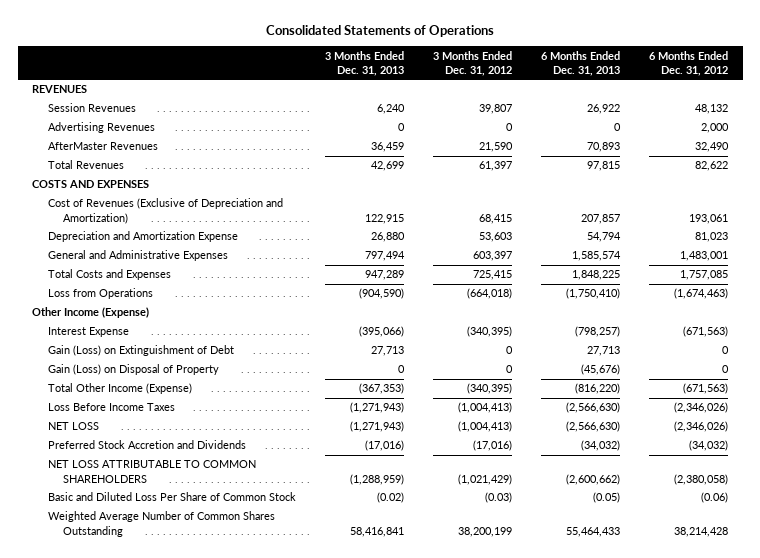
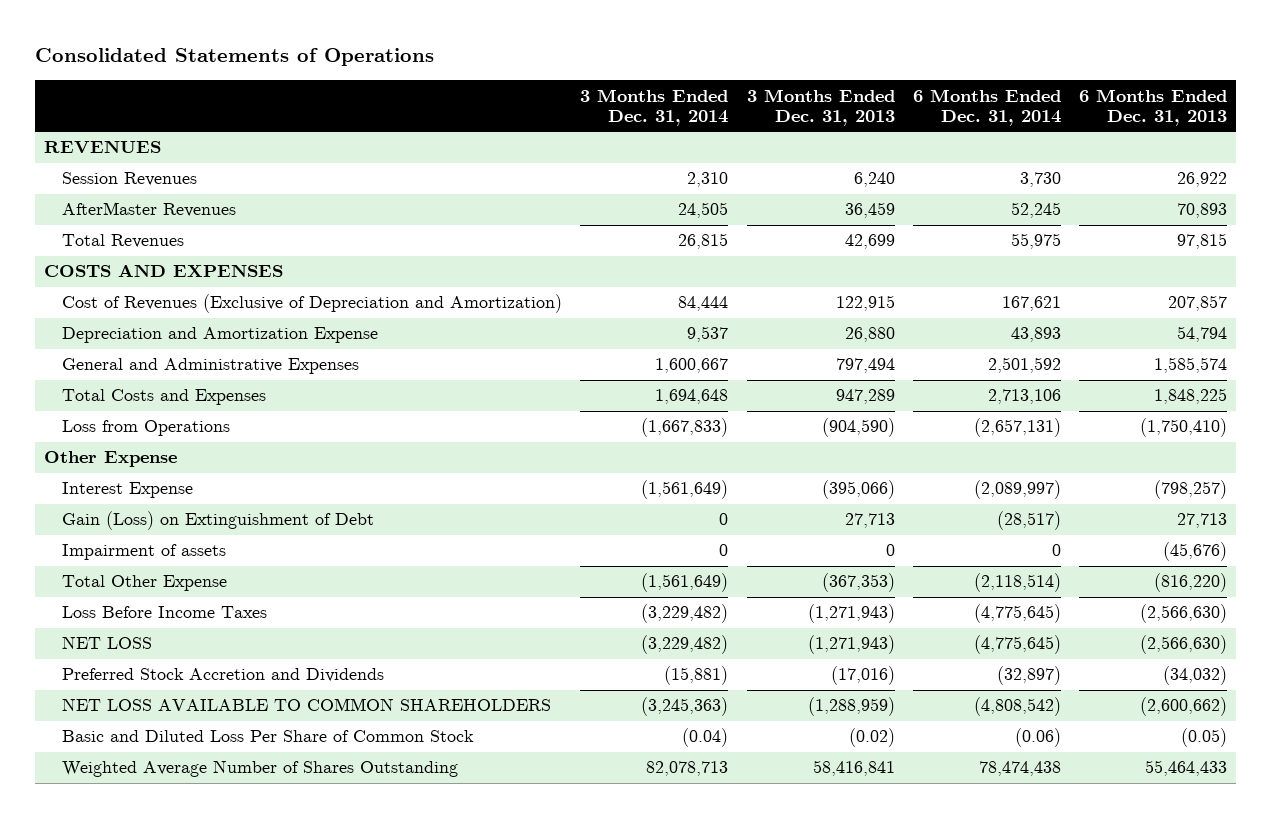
[432,50,512,77] 3 Months Ended Dec. 31, 2012 -> none
[649,50,729,77] 6 Months Ended Dec. 31, 2012 -> none
none -> [580,88,729,127] 3 Months Ended Dec. 31, 2014
none -> [912,88,1061,127] 6 Months Ended Dec. 31, 2014
[47,122,155,134] Advertising Revenues -> none
[32,307,150,319] Other Income (Expense) -> [44,451,178,468] Other Expense
[47,364,219,376] Gain (Loss) on Disposal of Property -> [62,544,227,561] Impairment of assets
[47,383,192,395] Total Other Income (Expense) -> [62,575,228,592] Total Other Expense
[47,460,256,483] NET LOSS ATTRIBUTABLE TO COMMON SHAREHOLDERS -> [62,698,552,712] NET LOSS AVAILABLE TO COMMON SHAREHOLDERS
[47,511,275,537] Weighted Average Number of Common Shares Outstanding -> [62,760,459,778] Weighted Average Number of Shares Outstanding

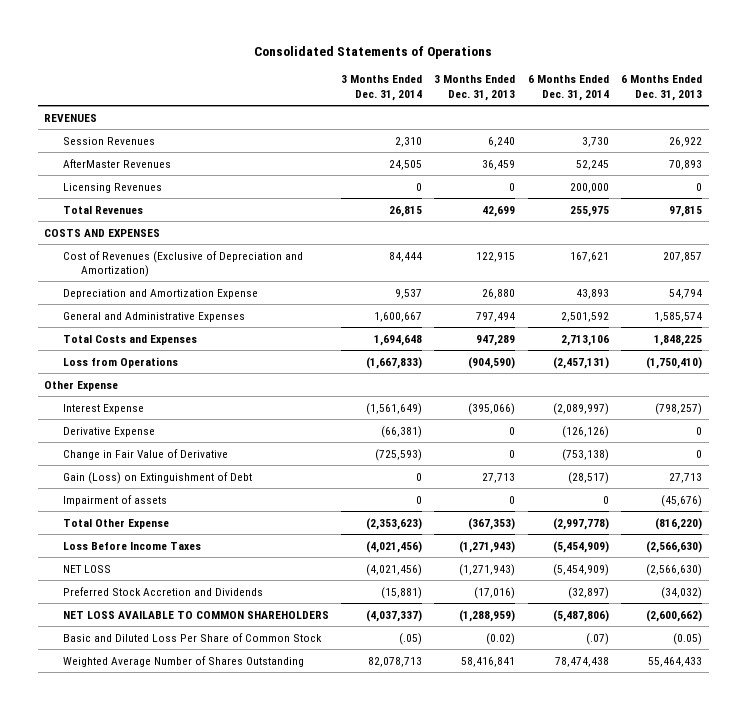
none -> [62,182,162,193] Licensing Revenues
[1010,233,1061,250] 55,975 -> [569,205,609,217] 255,975
[973,418,1061,438] (2,657,131) -> [552,356,609,369] (2,457,131)
none -> [62,426,155,437] Derivative Expense
none -> [62,448,228,460] Change in Fair Value of Derivative
[641,573,729,593] (1,561,649) -> [366,517,423,530] (2,353,623)
[973,573,1061,593] (2,118,514) -> [552,517,609,530] (2,997,778)
[641,604,729,624] (3,229,482) -> [366,540,423,553] (4,021,456)
[973,604,1061,624] (4,775,645) -> [552,540,609,553] (5,454,909)
[641,635,729,655] (3,229,482) -> [366,563,423,576] (4,021,456)
[973,635,1061,655] (4,775,645) -> [552,563,609,576] (5,454,909)
[641,697,729,717] (3,245,363) -> [366,609,423,622] (4,037,337)
[973,697,1061,717] (4,808,542) -> [552,609,609,622] (5,487,806)
[682,728,729,748] (0.04) -> [399,632,423,645] (.05)
[1014,728,1061,748] (0.06) -> [585,632,609,645] (.07)

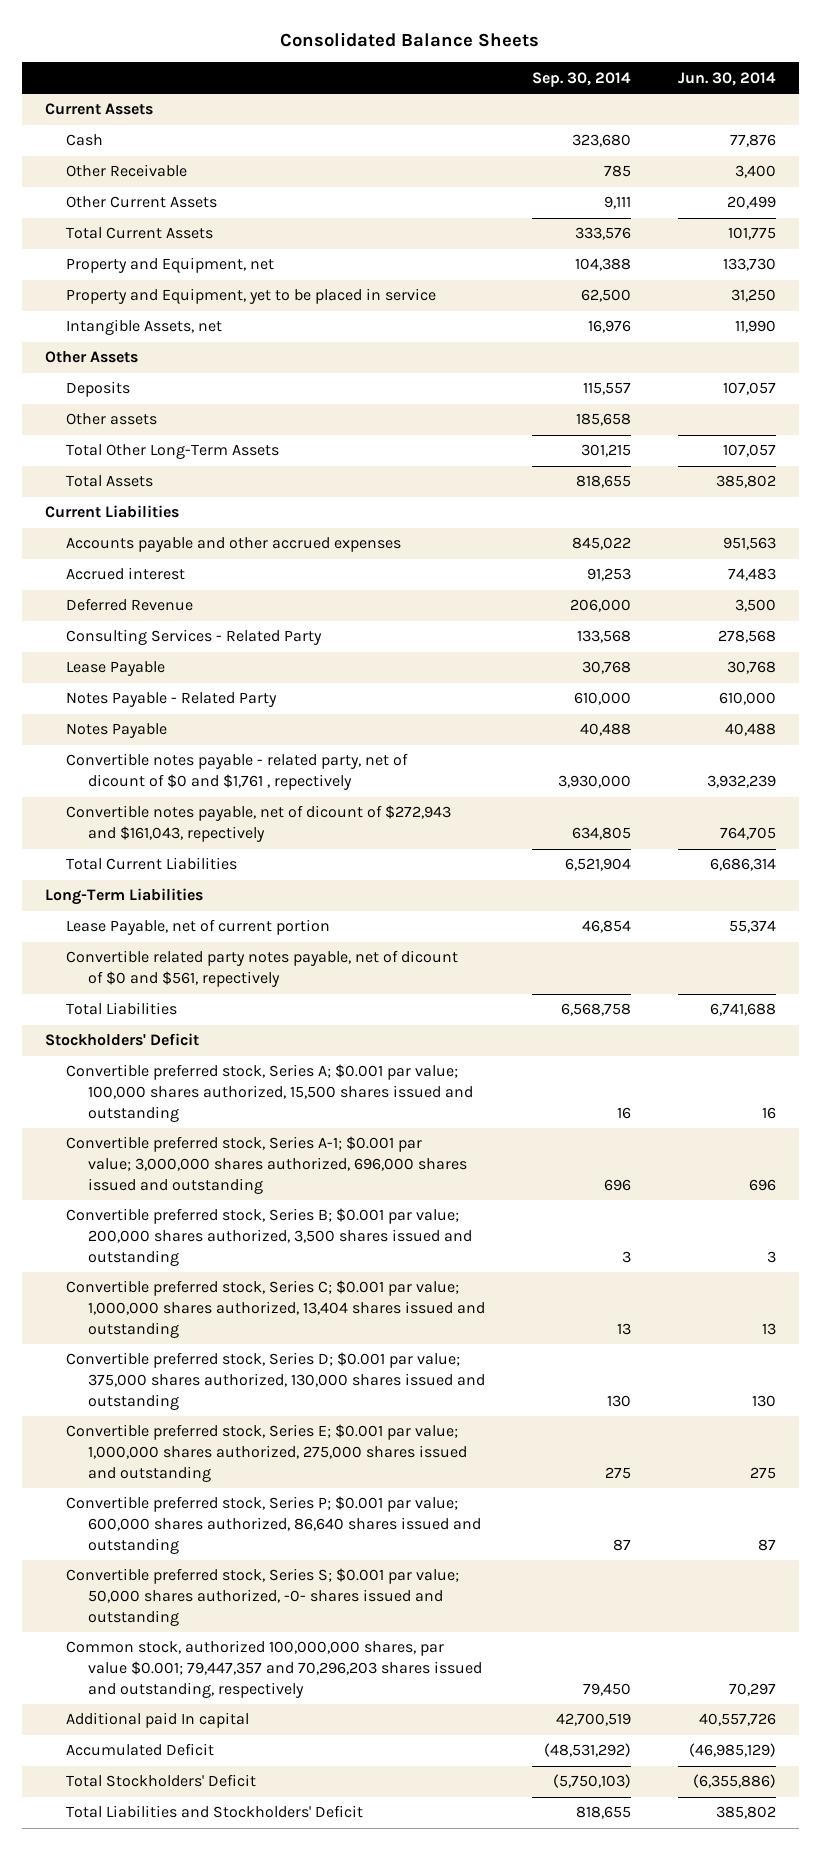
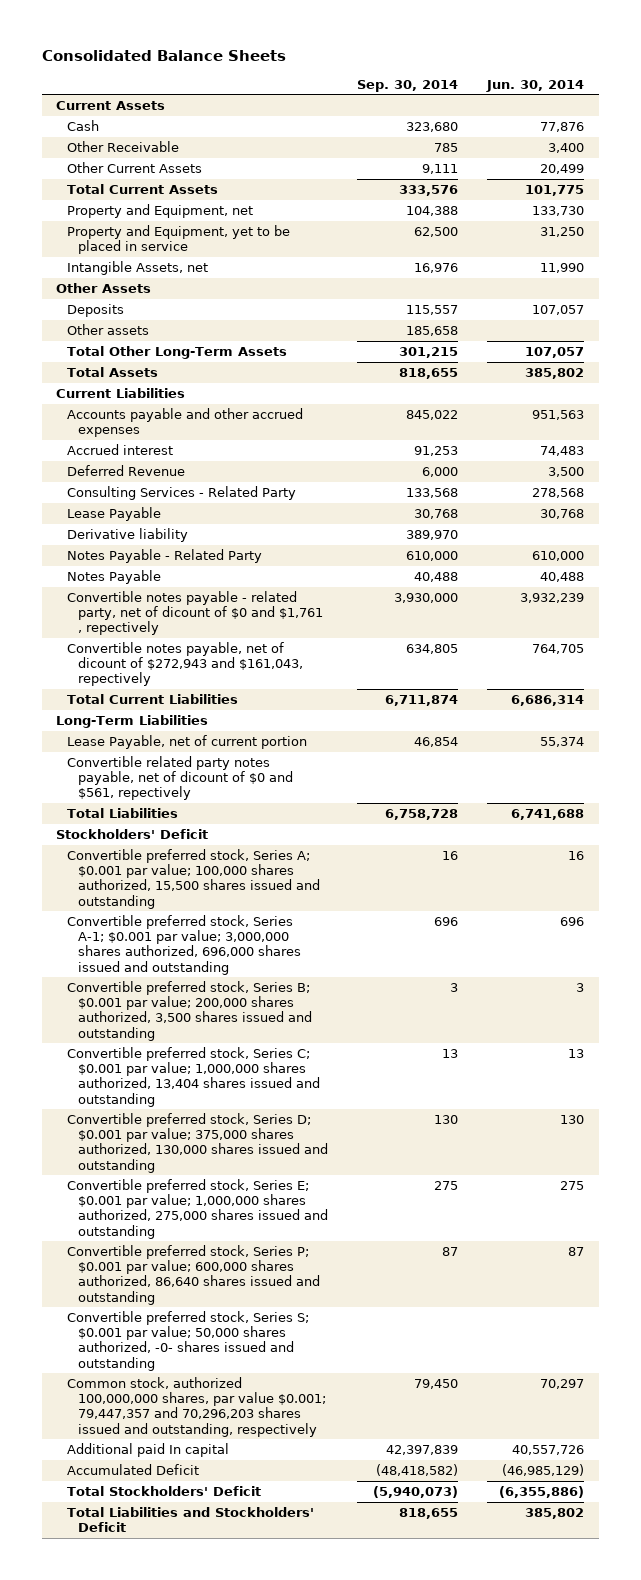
[569,599,631,613] 206,000 -> [422,466,459,477] 6,000
none -> [67,527,189,542] Derivative liability
[564,858,631,872] 6,521,904 -> [385,694,459,706] 6,711,874
[560,1003,631,1017] 6,568,758 -> [385,808,459,820] 6,758,728
[555,1713,631,1727] 42,700,519 -> [386,1444,459,1455] 42,397,839
[543,1743,631,1758] (48,531,292) -> [376,1463,459,1476] (48,418,582)
[552,1774,631,1789] (5,750,103) -> [373,1485,459,1498] (5,940,073)

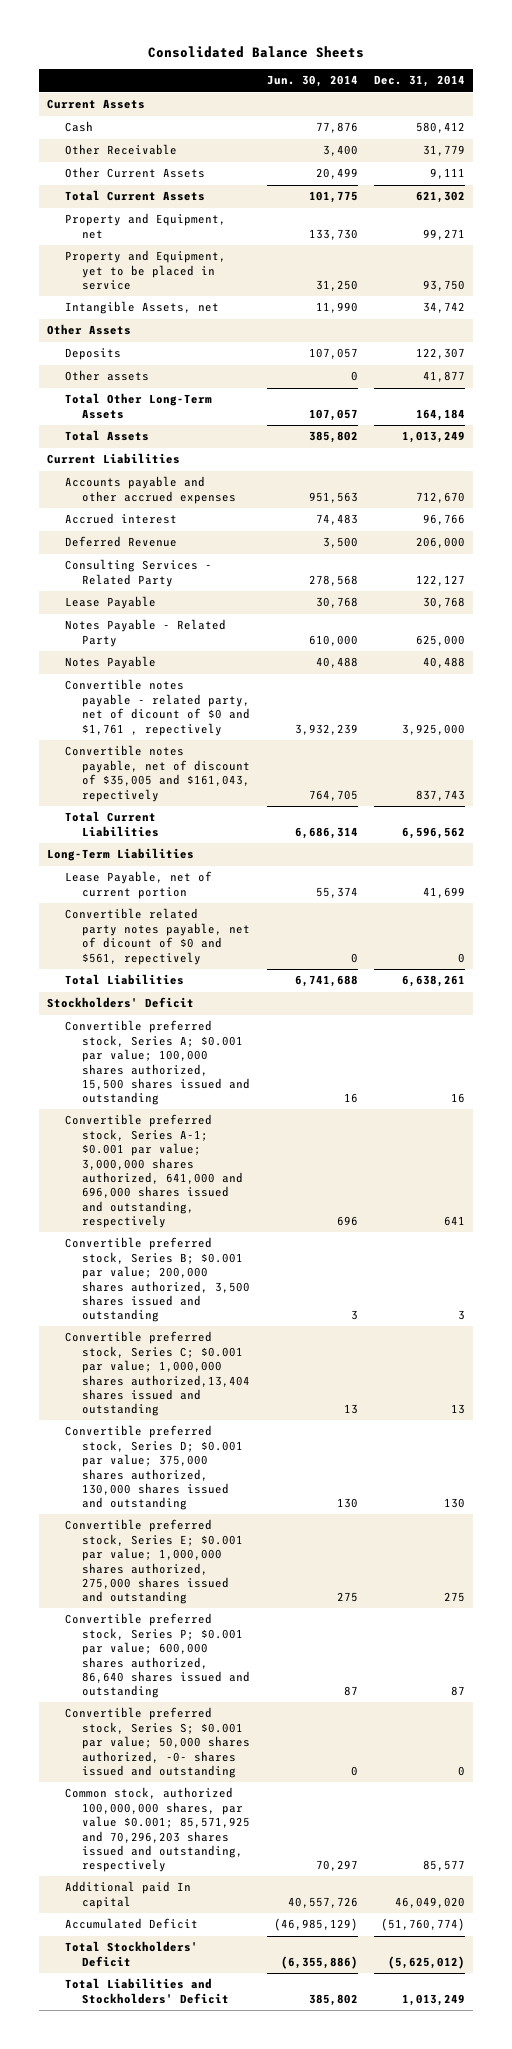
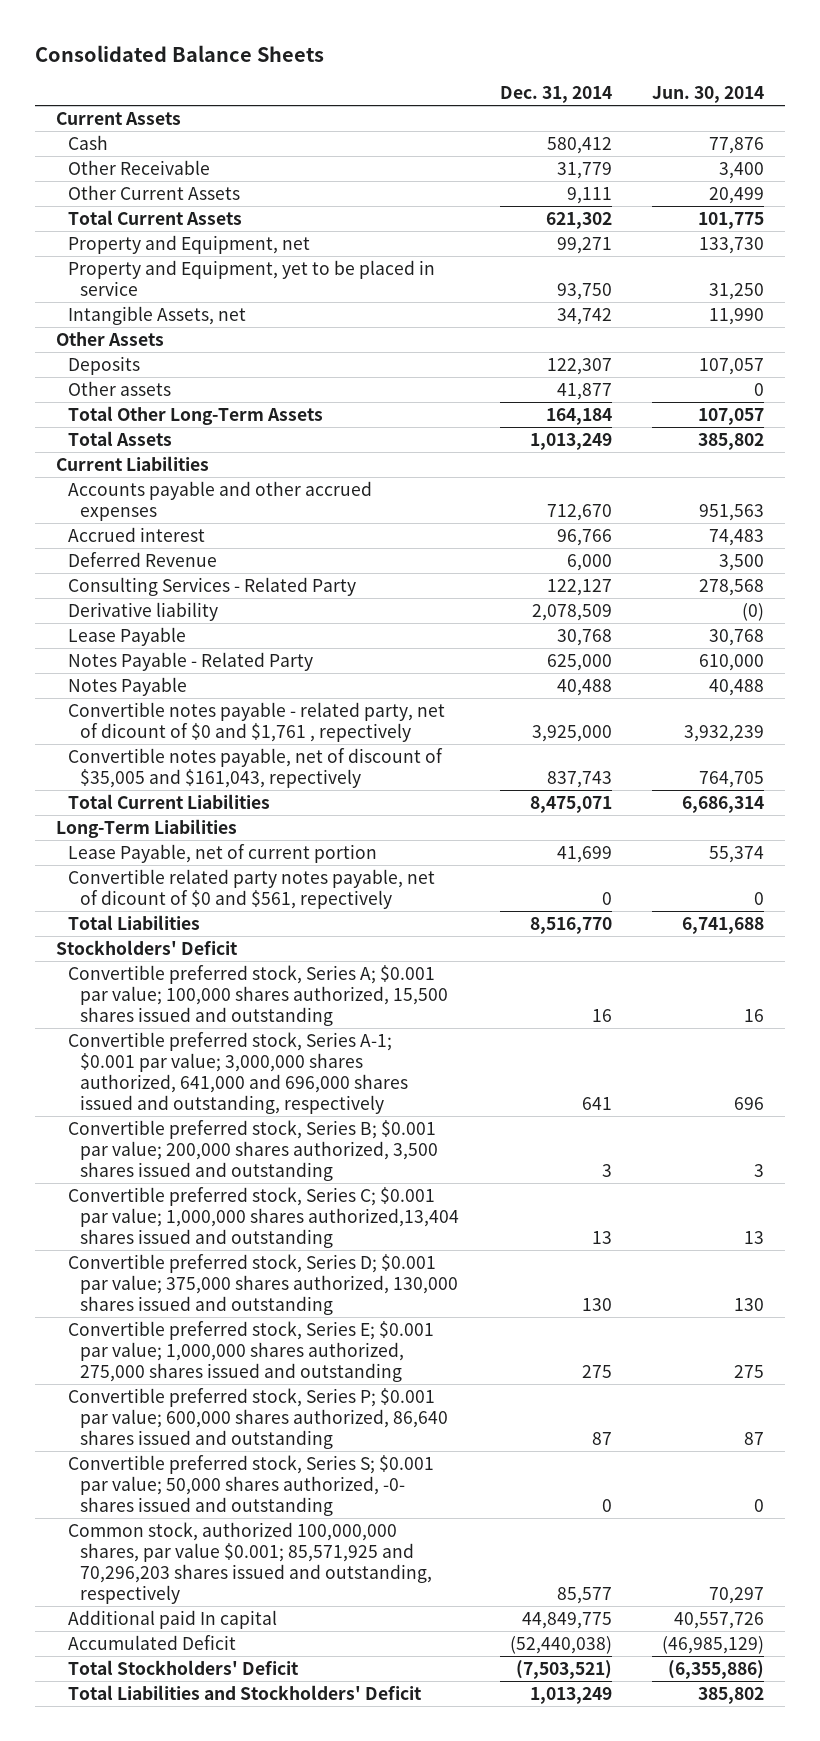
[416,537,466,549] 206,000 -> [566,554,612,572] 6,000
none -> [68,602,219,622] Derivative liability
[402,826,466,839] 6,596,562 -> [529,796,612,814] 8,475,071
[402,975,466,988] 6,638,261 -> [529,917,612,935] 8,516,770
[395,1896,466,1908] 46,049,020 -> [521,1612,612,1630] 44,849,775
[381,1918,466,1932] (51,760,774) -> [509,1636,612,1655] (52,440,038)
[388,1955,466,1969] (5,625,012) -> [515,1660,612,1680] (7,503,521)

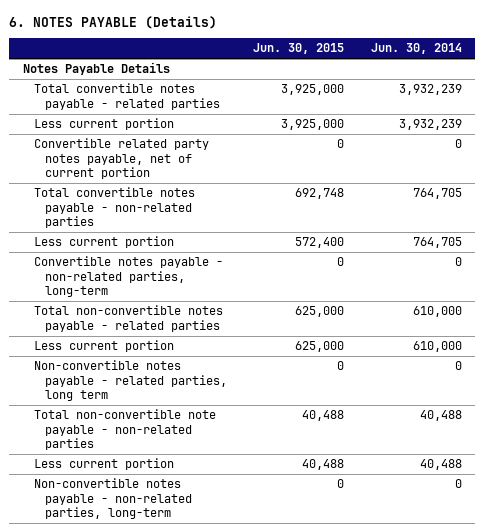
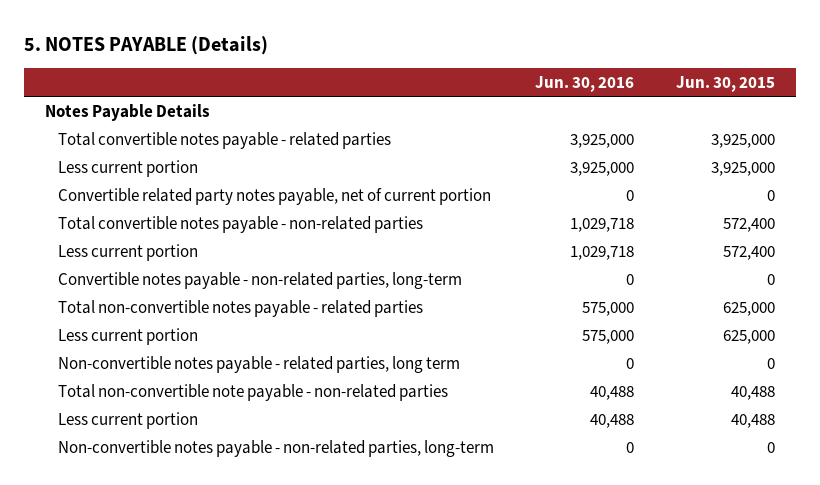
[9,15,218,29] 6. NOTES PAYABLE (Details) -> [24,36,269,56] 5. NOTES PAYABLE (Details)
[370,43,462,55] Jun. 30, 2014 -> none
none -> [535,75,635,92] Jun. 30, 2016
[295,188,345,200] 692,748 -> [722,217,775,232] 572,400

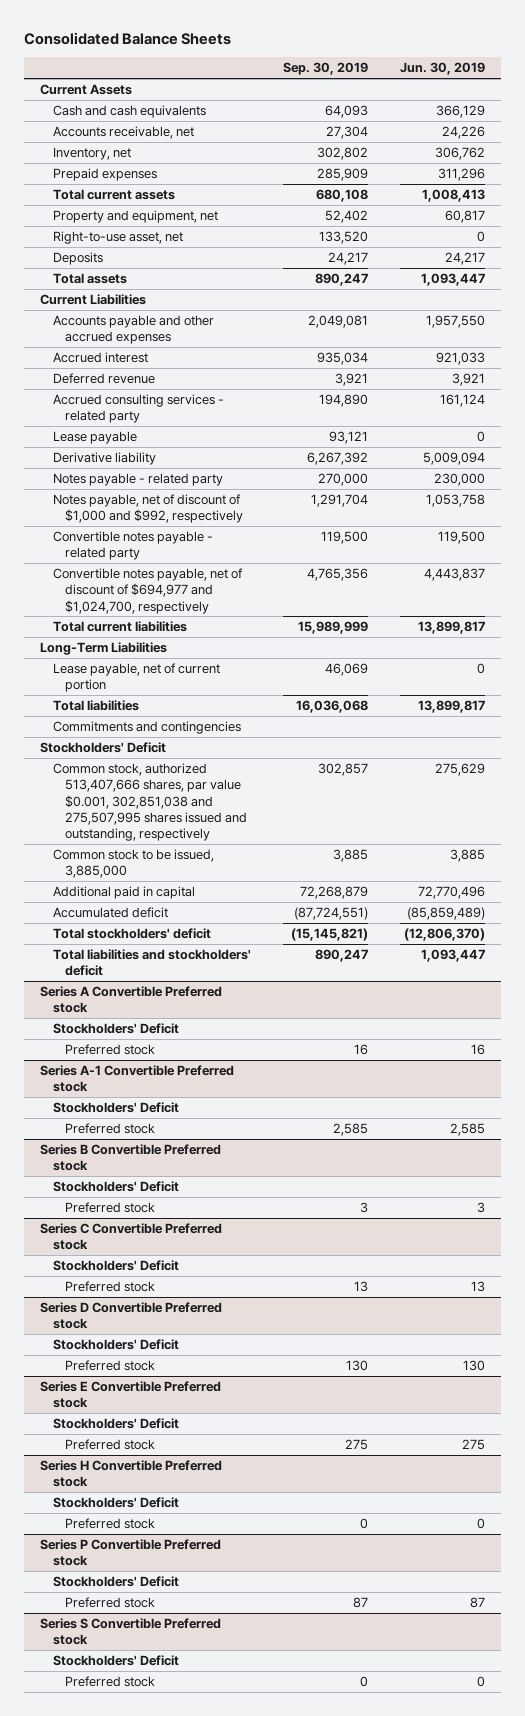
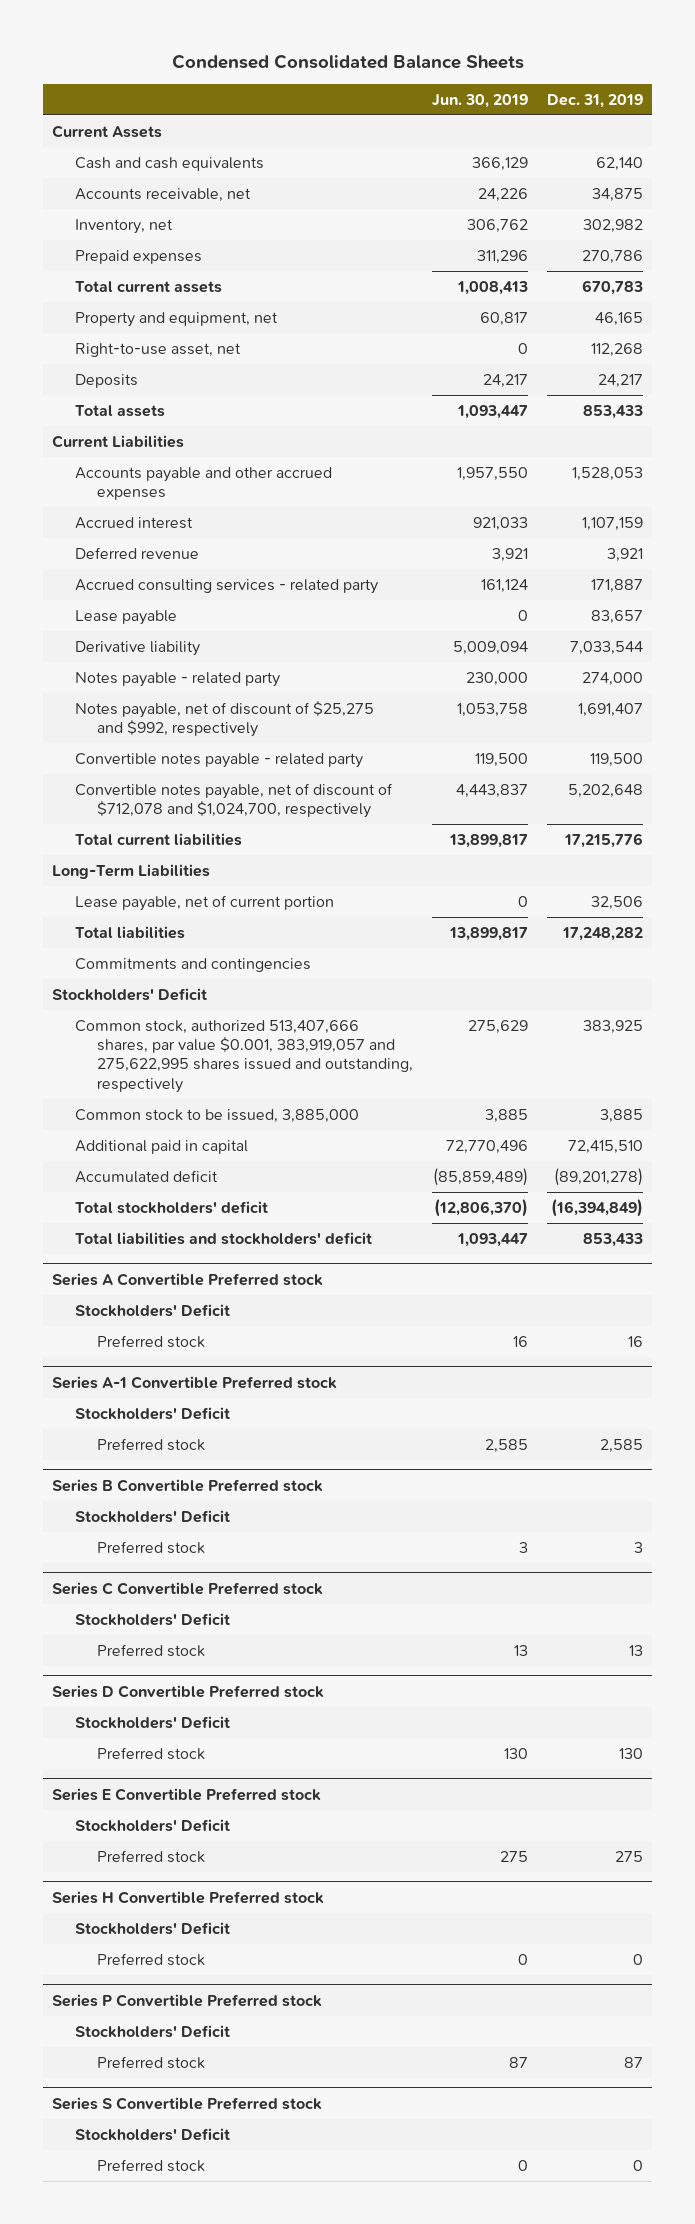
[24,32,232,46] Consolidated Balance Sheets -> [171,53,524,69] Condensed Consolidated Balance Sheets
[282,62,368,76] Sep. 30, 2019 -> none
none -> [546,93,643,108] Dec. 31, 2019
[52,494,244,524] Notes payable, net of discount of $1,000 and $992, respectively -> [74,700,374,738] Notes payable, net of discount of $25,275 and $992, respectively
[52,568,243,614] Convertible notes payable, net of discount of $694,977 and $1,024,700, respectively -> [74,782,393,819] Convertible notes payable, net of discount of $712,078 and $1,024,700, respectively
[52,763,248,842] Common stock, authorized 513,407,666 shares, par value $0.001, 302,851,038 and 275,507,995 shares issued and outstanding, respectively -> [74,1019,414,1093] Common stock, authorized 513,407,666 shares, par value $0.001, 383,919,057 and 275,622,995 shares issued and outstanding, respectively

